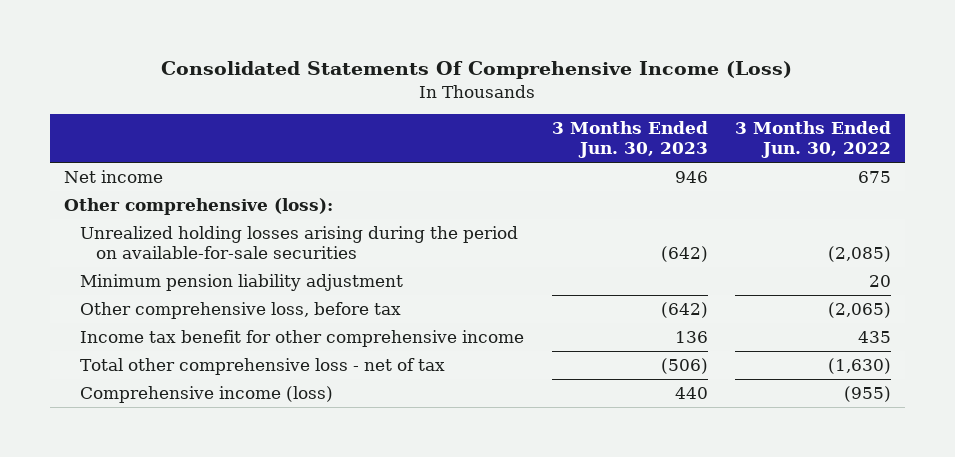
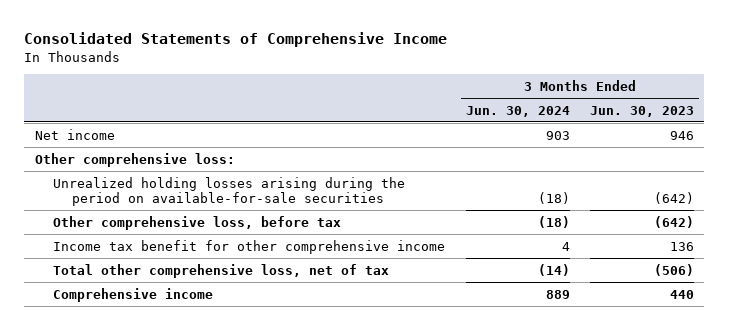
[161,61,793,80] Consolidated Statements Of Comprehensive Income (Loss) -> [24,32,448,48] Consolidated Statements of Comprehensive Income
[735,121,892,159] 3 Months Ended Jun. 30, 2022 -> none
none -> [465,105,570,117] Jun. 30, 2024
[63,197,333,215] Other comprehensive (loss): -> [34,152,235,167] Other comprehensive loss:
[80,273,404,291] Minimum pension liability adjustment -> none
[80,357,446,375] Total other comprehensive loss - net of tax -> [53,263,390,278] Total other comprehensive loss, net of tax
[80,385,334,403] Comprehensive income (loss) -> [53,287,214,302] Comprehensive income

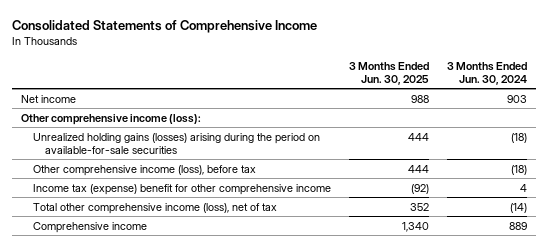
[590,105,695,117] Jun. 30, 2023 -> none
none -> [348,61,429,85] 3 Months Ended Jun. 30, 2025
[34,152,235,167] Other comprehensive loss: -> [21,113,202,125] Other comprehensive income (loss):
[53,176,406,206] Unrealized holding losses arising during the period on available-for-sale securities -> [32,132,320,154] Unrealized holding gains (losses) arising during the period on available-for-sale securities
[53,215,342,230] Other comprehensive loss, before tax -> [32,164,256,176] Other comprehensive income (loss), before tax
[53,239,446,254] Income tax benefit for other comprehensive income -> [32,183,331,195] Income tax (expense) benefit for other comprehensive income
[53,263,390,278] Total other comprehensive loss, net of tax -> [32,202,277,214] Total other comprehensive income (loss), net of tax

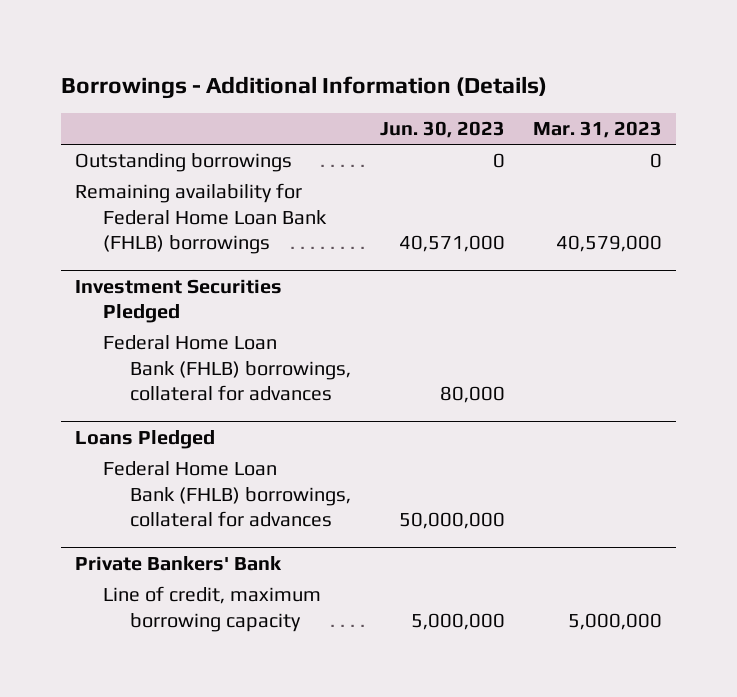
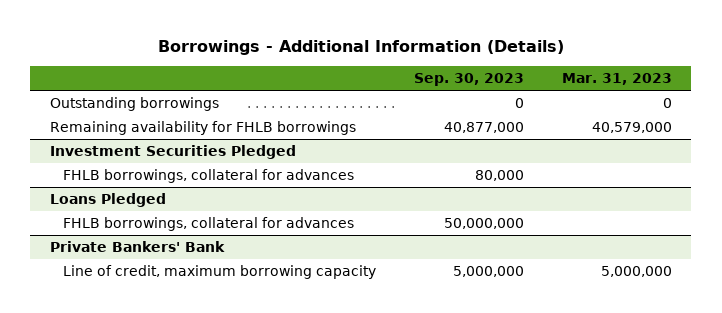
[379,120,505,138] Jun. 30, 2023 -> none
none -> [413,73,524,87] Sep. 30, 2023
[75,183,327,254] Remaining availability for Federal Home Loan Bank (FHLB) borrowings -> [49,121,356,136] Remaining availability for FHLB borrowings
[102,335,352,401] Federal Home Loan Bank (FHLB) borrowings, collateral for advances -> [62,169,354,184] FHLB borrowings, collateral for advances
[102,461,352,527] Federal Home Loan Bank (FHLB) borrowings, collateral for advances -> [62,217,354,232] FHLB borrowings, collateral for advances

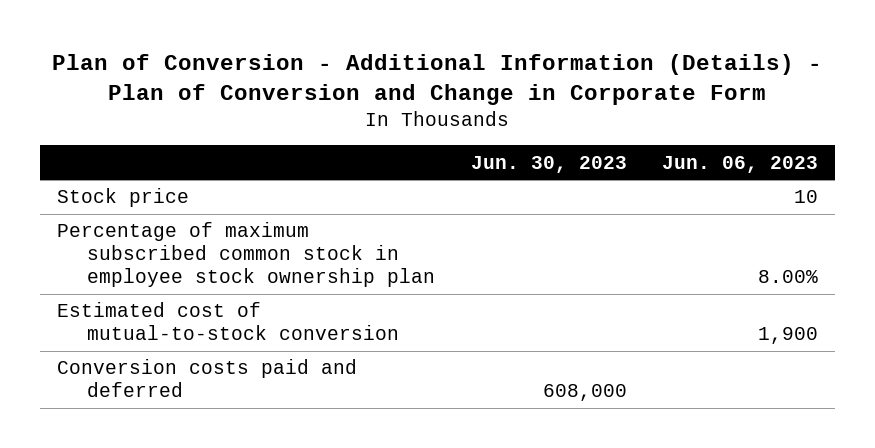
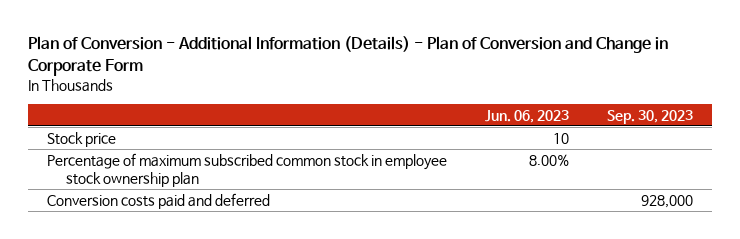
[470,155,627,173] Jun. 30, 2023 -> none
none -> [607,109,694,124] Sep. 30, 2023
[57,302,400,341] Estimated cost of mutual-to-stock conversion -> none

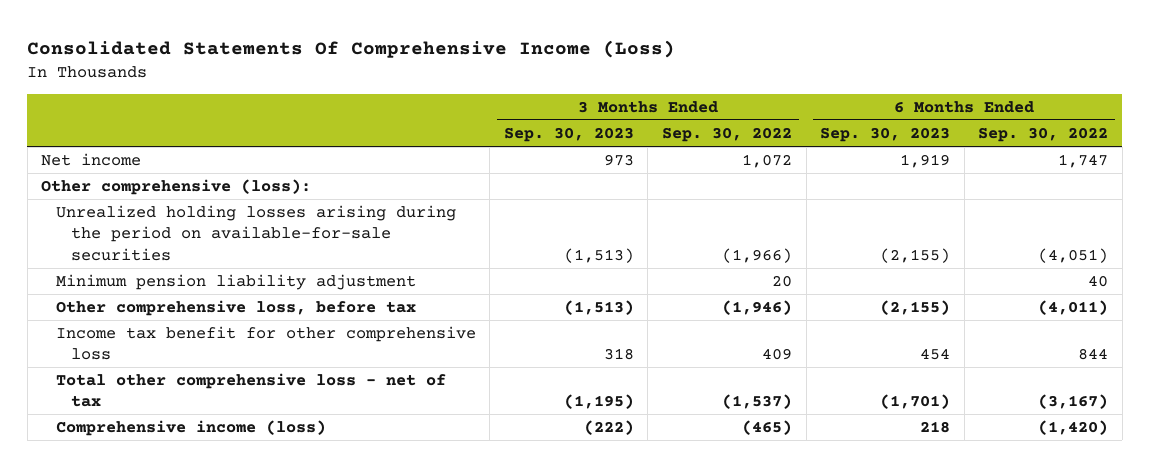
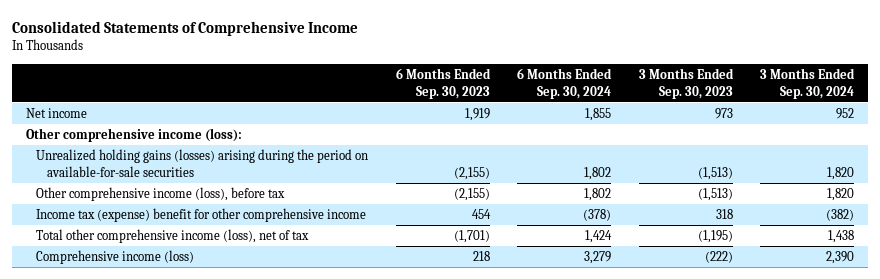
[27,39,676,58] Consolidated Statements Of Comprehensive Income (Loss) -> [12,20,359,36] Consolidated Statements of Comprehensive Income
[662,126,793,142] Sep. 30, 2022 -> none
[978,126,1109,142] Sep. 30, 2022 -> none
none -> [517,67,613,99] 6 Months Ended Sep. 30, 2024
none -> [760,67,856,99] 3 Months Ended Sep. 30, 2024
[55,274,416,291] Minimum pension liability adjustment -> none
[41,179,312,196] Other comprehensive (loss): -> [25,128,242,143] Other comprehensive income (loss):
[55,205,456,261] Unrealized holding losses arising during the period on available-for-sale securities -> [36,149,369,178] Unrealized holding gains (losses) arising during the period on available-for-sale securities
[55,300,416,317] Other comprehensive loss, before tax -> [36,187,286,202] Other comprehensive income (loss), before tax
[55,326,476,361] Income tax benefit for other comprehensive loss -> [36,208,367,223] Income tax (expense) benefit for other comprehensive income
[55,373,446,408] Total other comprehensive loss - net of tax -> [36,229,310,244] Total other comprehensive income (loss), net of tax

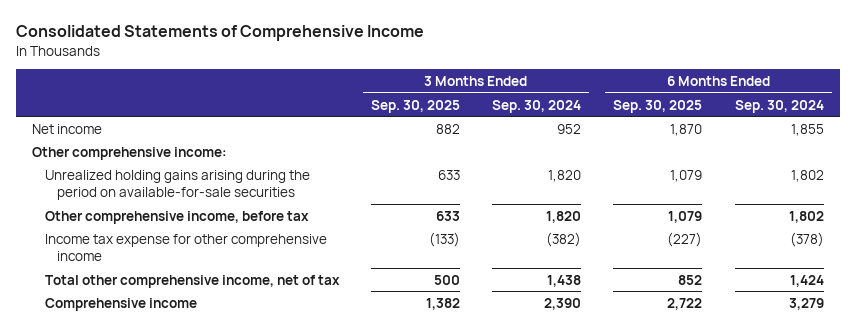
[395,67,491,99] 6 Months Ended Sep. 30, 2023 -> none
[638,67,734,99] 3 Months Ended Sep. 30, 2023 -> none
none -> [370,99,460,113] Sep. 30, 2025
none -> [613,99,703,113] Sep. 30, 2025
[25,128,242,143] Other comprehensive income (loss): -> [32,146,228,160] Other comprehensive income:
[36,149,369,178] Unrealized holding gains (losses) arising during the period on available-for-sale securities -> [44,169,310,201] Unrealized holding gains arising during the period on available-for-sale securities
[36,187,286,202] Other comprehensive income (loss), before tax -> [44,210,309,224] Other comprehensive income, before tax
[36,208,367,223] Income tax (expense) benefit for other comprehensive income -> [44,233,327,262] Income tax expense for other comprehensive income
[36,229,310,244] Total other comprehensive income (loss), net of tax -> [44,274,340,288] Total other comprehensive income, net of tax
[36,250,195,265] Comprehensive income (loss) -> [44,297,197,311] Comprehensive income

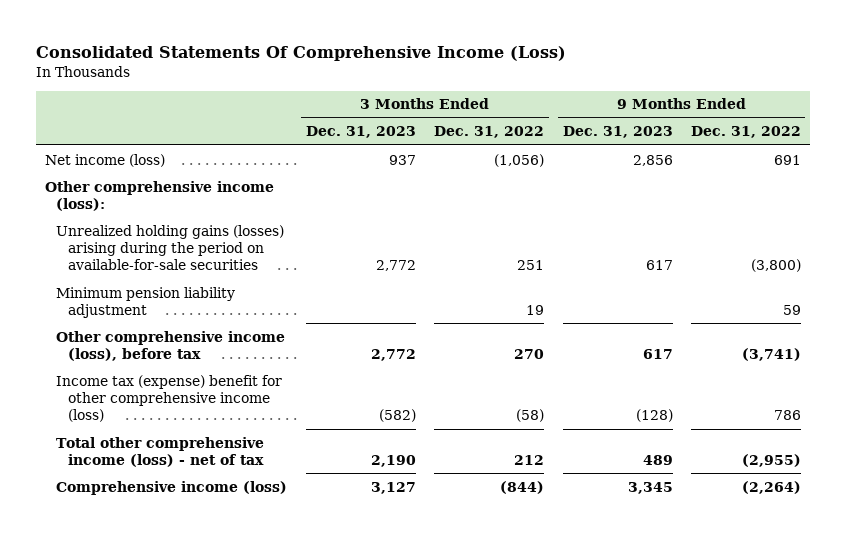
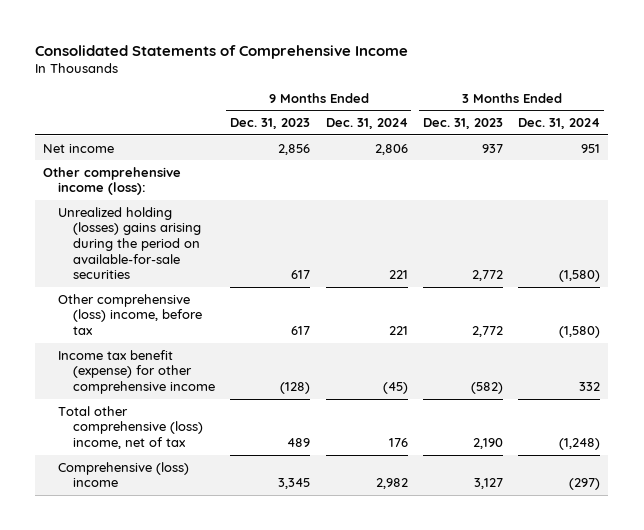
[36,45,567,61] Consolidated Statements Of Comprehensive Income (Loss) -> [35,44,409,59] Consolidated Statements of Comprehensive Income
[434,126,545,139] Dec. 31, 2022 -> none
[690,126,801,139] Dec. 31, 2022 -> none
none -> [325,118,408,130] Dec. 31, 2024
none -> [518,118,601,130] Dec. 31, 2024
[45,153,166,167] Net income (loss) -> [43,143,115,153] Net income
[56,286,236,318] Minimum pension liability adjustment -> none
[56,224,285,271] Unrealized holding gains (losses) arising during the period on available-for-sale securities -> [57,206,201,280] Unrealized holding (losses) gains arising during the period on available-for-sale securities
[56,330,286,361] Other comprehensive income (loss), before tax -> [57,293,202,336] Other comprehensive (loss) income, before tax
[56,374,283,423] Income tax (expense) benefit for other comprehensive income (loss) -> [57,349,215,395] Income tax benefit (expense) for other comprehensive income
[56,436,265,467] Total other comprehensive income (loss) - net of tax -> [57,405,203,450] Total other comprehensive (loss) income, net of tax
[56,480,288,495] Comprehensive income (loss) -> [57,461,189,488] Comprehensive (loss) income

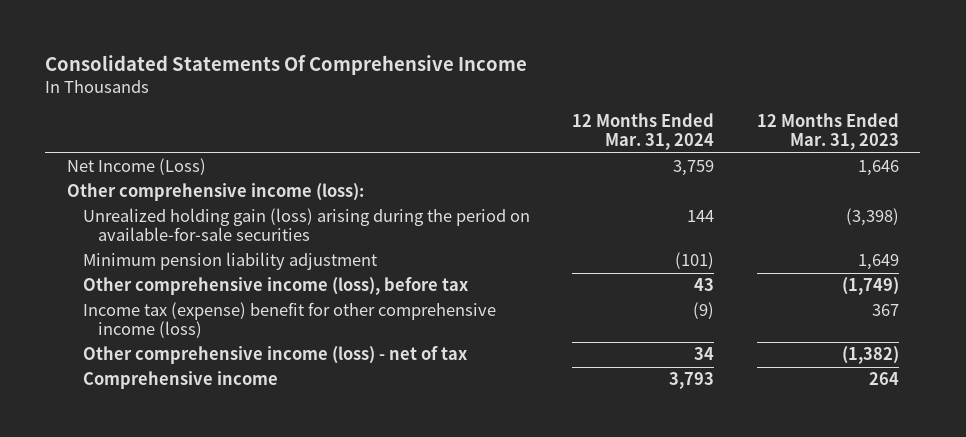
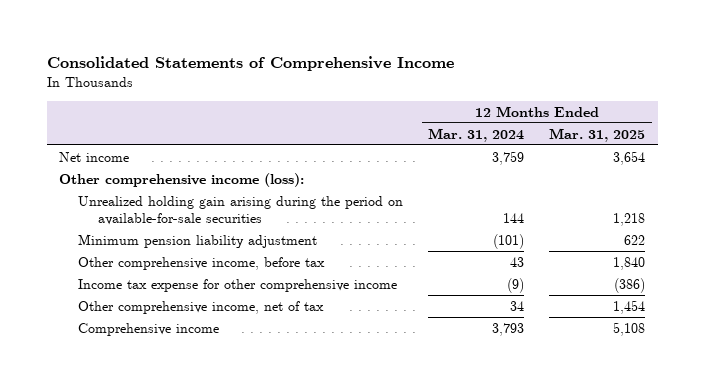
[45,54,528,75] Consolidated Statements Of Comprehensive Income -> [46,56,454,72] Consolidated Statements of Comprehensive Income
[757,113,900,151] 12 Months Ended Mar. 31, 2023 -> none
none -> [549,127,646,142] Mar. 31, 2025
[66,158,206,176] Net Income (Loss) -> [59,151,130,162] Net income
[82,208,530,242] Unrealized holding gain (loss) arising during the period on available-for-sale securities -> [78,195,404,225] Unrealized holding gain arising during the period on available-for-sale securities
[82,277,468,296] Other comprehensive income (loss), before tax -> [78,256,326,270] Other comprehensive income, before tax
[82,302,496,339] Income tax (expense) benefit for other comprehensive income (loss) -> [78,278,398,292] Income tax expense for other comprehensive income
[82,346,467,365] Other comprehensive income (loss) - net of tax -> [78,300,325,314] Other comprehensive income, net of tax

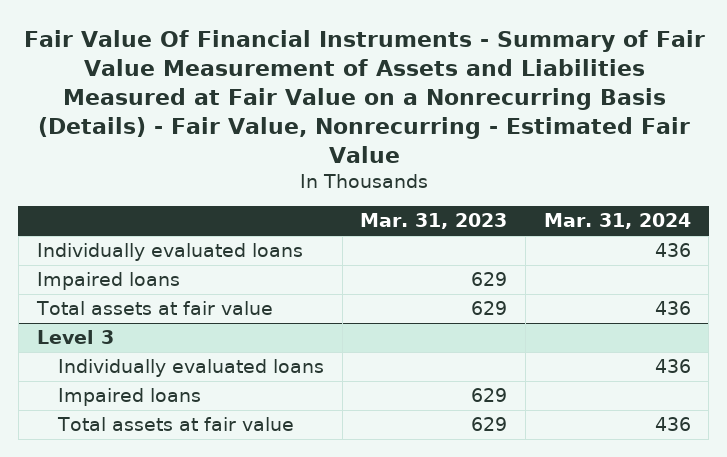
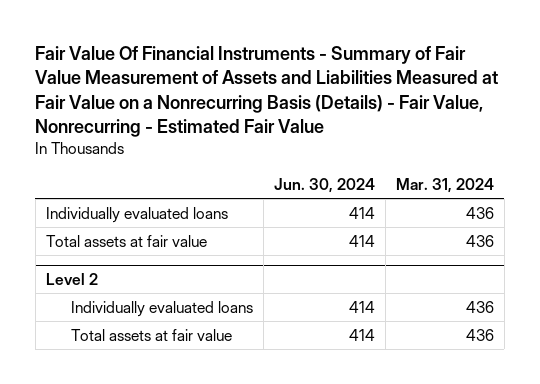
[360,213,508,230] Mar. 31, 2023 -> none
none -> [273,177,375,193] Jun. 30, 2024
[36,272,180,291] Impaired loans -> none
[36,330,114,345] Level 3 -> [45,272,98,285] Level 2
[58,388,202,407] Impaired loans -> none

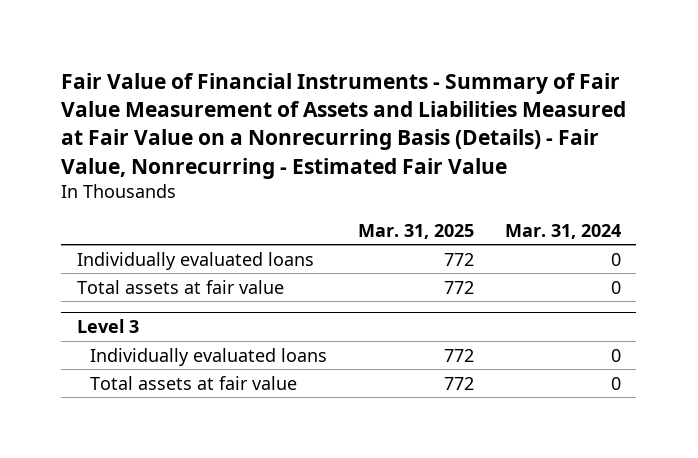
[35,45,499,138] Fair Value Of Financial Instruments - Summary of Fair Value Measurement of Assets and Liabilities Measured at Fair Value on a Nonrecurring Basis (Details) - Fair Value, Nonrecurring - Estimated Fair Value -> [61,73,627,179] Fair Value of Financial Instruments - Summary of Fair Value Measurement of Assets and Liabilities Measured at Fair Value on a Nonrecurring Basis (Details) - Fair Value, Nonrecurring - Estimated Fair Value
[273,177,375,193] Jun. 30, 2024 -> none
none -> [357,223,474,239] Mar. 31, 2025
[465,206,494,219] 436 -> [610,252,621,266] 0
[465,234,494,247] 436 -> [610,280,621,294] 0
[45,272,98,285] Level 2 -> [76,319,139,334] Level 3
[465,300,494,313] 436 -> [610,348,621,362] 0
[465,328,494,341] 436 -> [610,376,621,390] 0

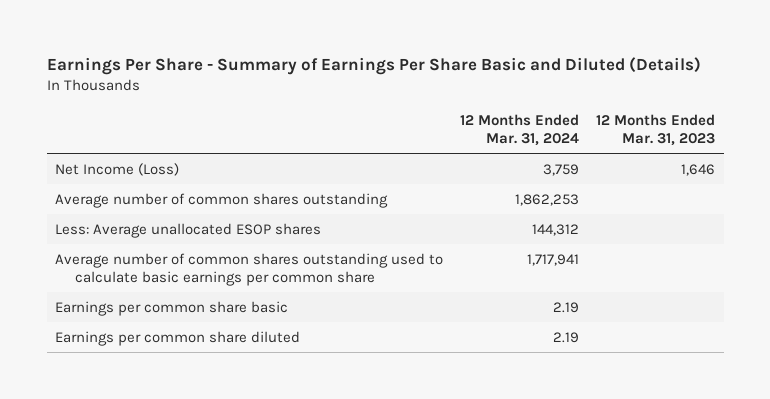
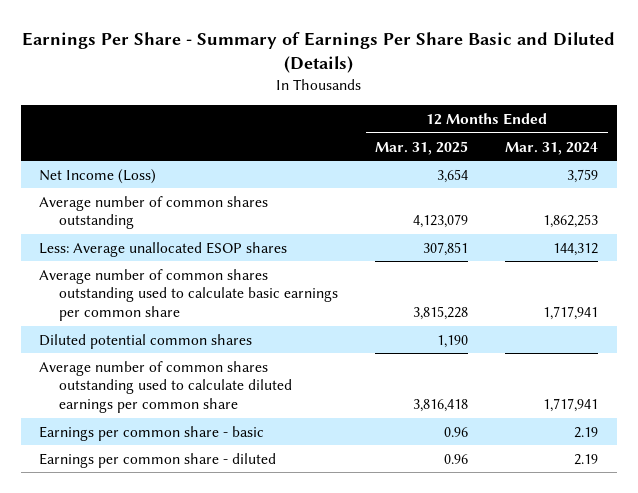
[596,113,716,146] 12 Months Ended Mar. 31, 2023 -> none
none -> [375,140,469,155] Mar. 31, 2025
none -> [39,333,253,349] Diluted potential common shares
none -> [39,360,293,414] Average number of common shares outstanding used to calculate diluted earnings per common share
[55,300,289,316] Earnings per common share basic -> [39,425,265,441] Earnings per common share - basic
[55,330,301,346] Earnings per common share diluted -> [39,452,277,468] Earnings per common share - diluted

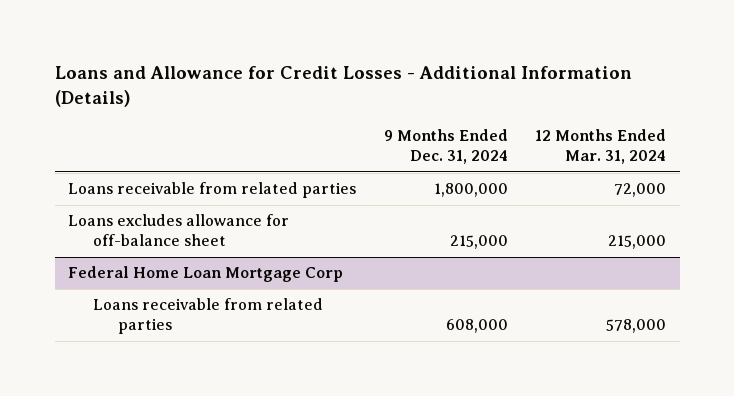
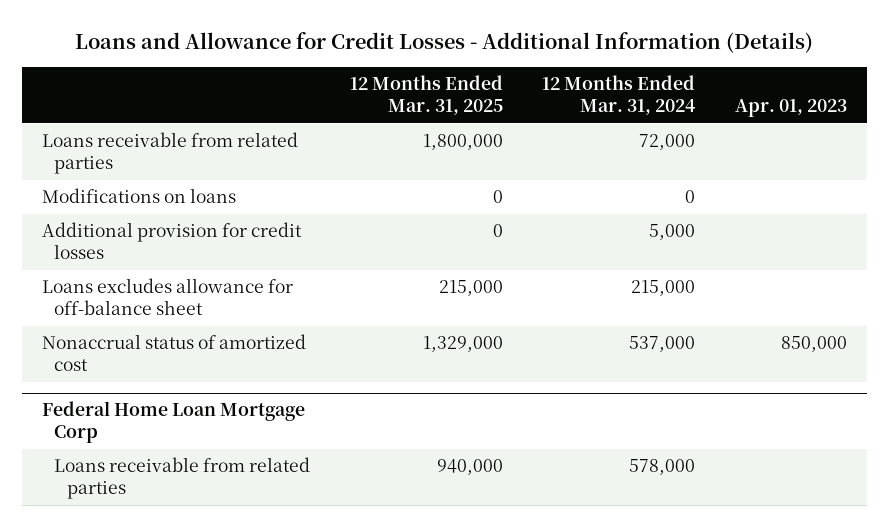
[383,129,508,165] 9 Months Ended Dec. 31, 2024 -> none
none -> [349,74,503,116] 12 Months Ended Mar. 31, 2025
none -> [734,99,847,118] Apr. 01, 2023
none -> [41,188,236,204] Modifications on loans
none -> [41,222,302,260] Additional provision for credit losses
none -> [41,334,306,372] Nonaccrual status of amortized cost

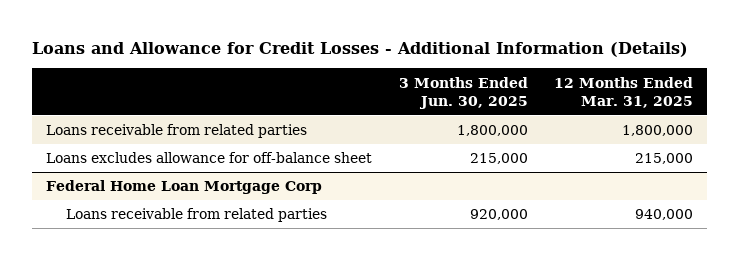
[542,74,696,116] 12 Months Ended Mar. 31, 2024 -> none
[734,99,847,118] Apr. 01, 2023 -> none
none -> [398,76,528,109] 3 Months Ended Jun. 30, 2025
[41,188,236,204] Modifications on loans -> none
[41,222,302,260] Additional provision for credit losses -> none
[41,334,306,372] Nonaccrual status of amortized cost -> none

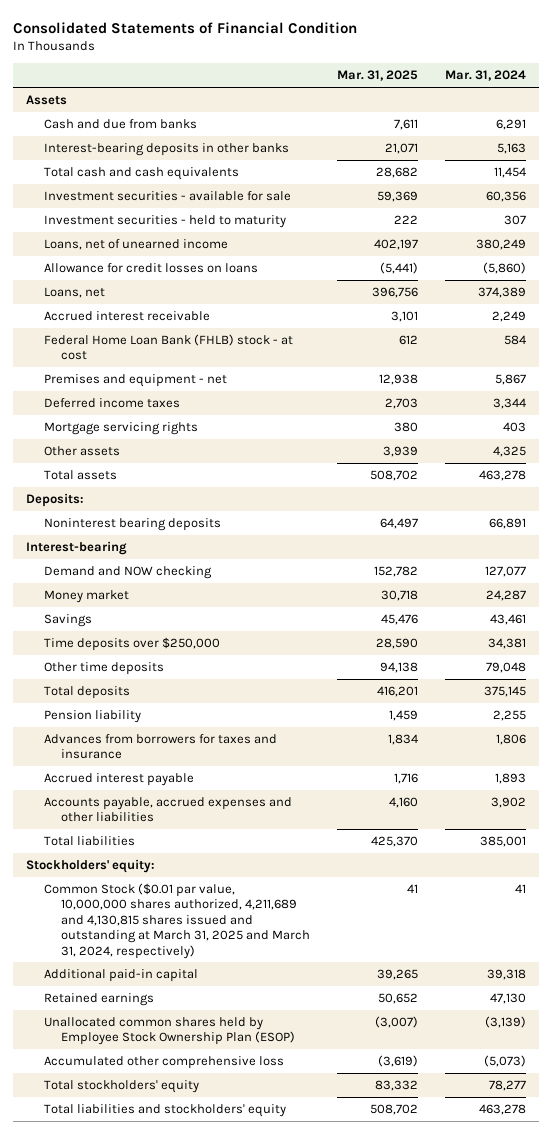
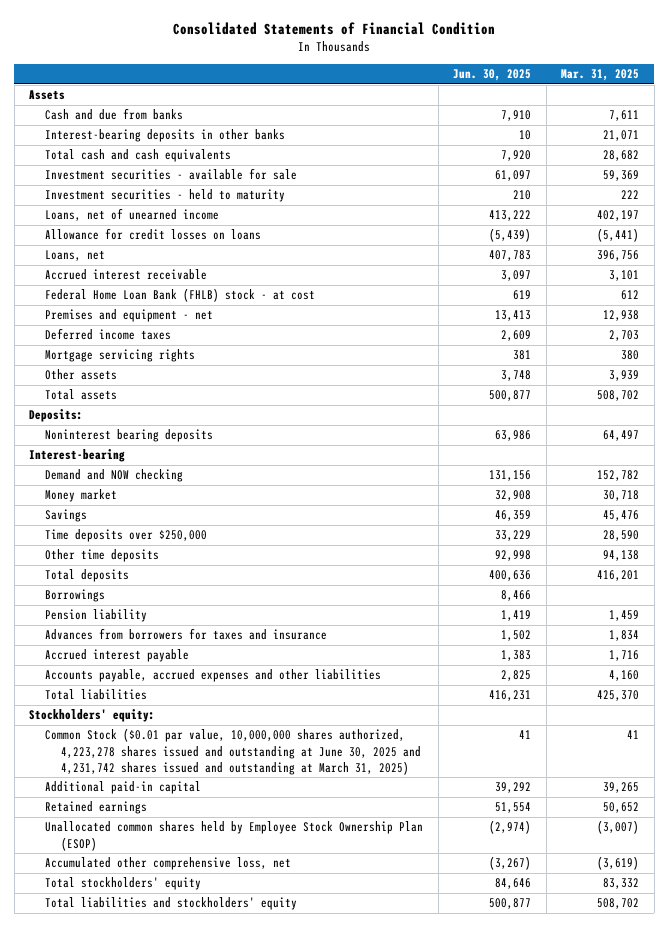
[444,70,526,82] Mar. 31, 2024 -> none
none -> [453,69,532,82] Jun. 30, 2025
none -> [45,589,106,603] Borrowings
[43,882,311,959] Common Stock ($0.01 par value, 10,000,000 shares authorized, 4,211,689 and 4,130,815 shares issued and outstanding at March 31, 2025 and March 31, 2024, respectively) -> [45,728,422,775] Common Stock ($0.01 par value, 10,000,000 shares authorized, 4,223,278 shares issued and outstanding at June 30, 2025 and 4,231,742 shares issued and outstanding at March 31, 2025)
[43,1055,284,1069] Accumulated other comprehensive loss -> [45,857,292,871] Accumulated other comprehensive loss, net

